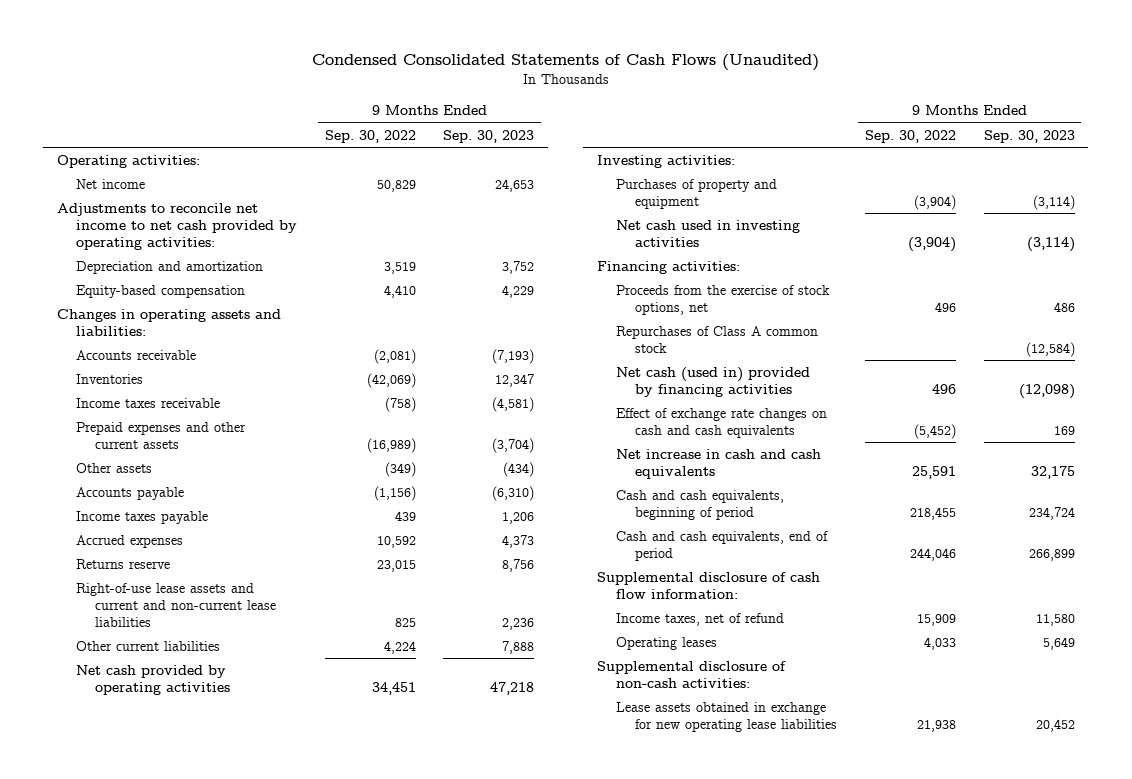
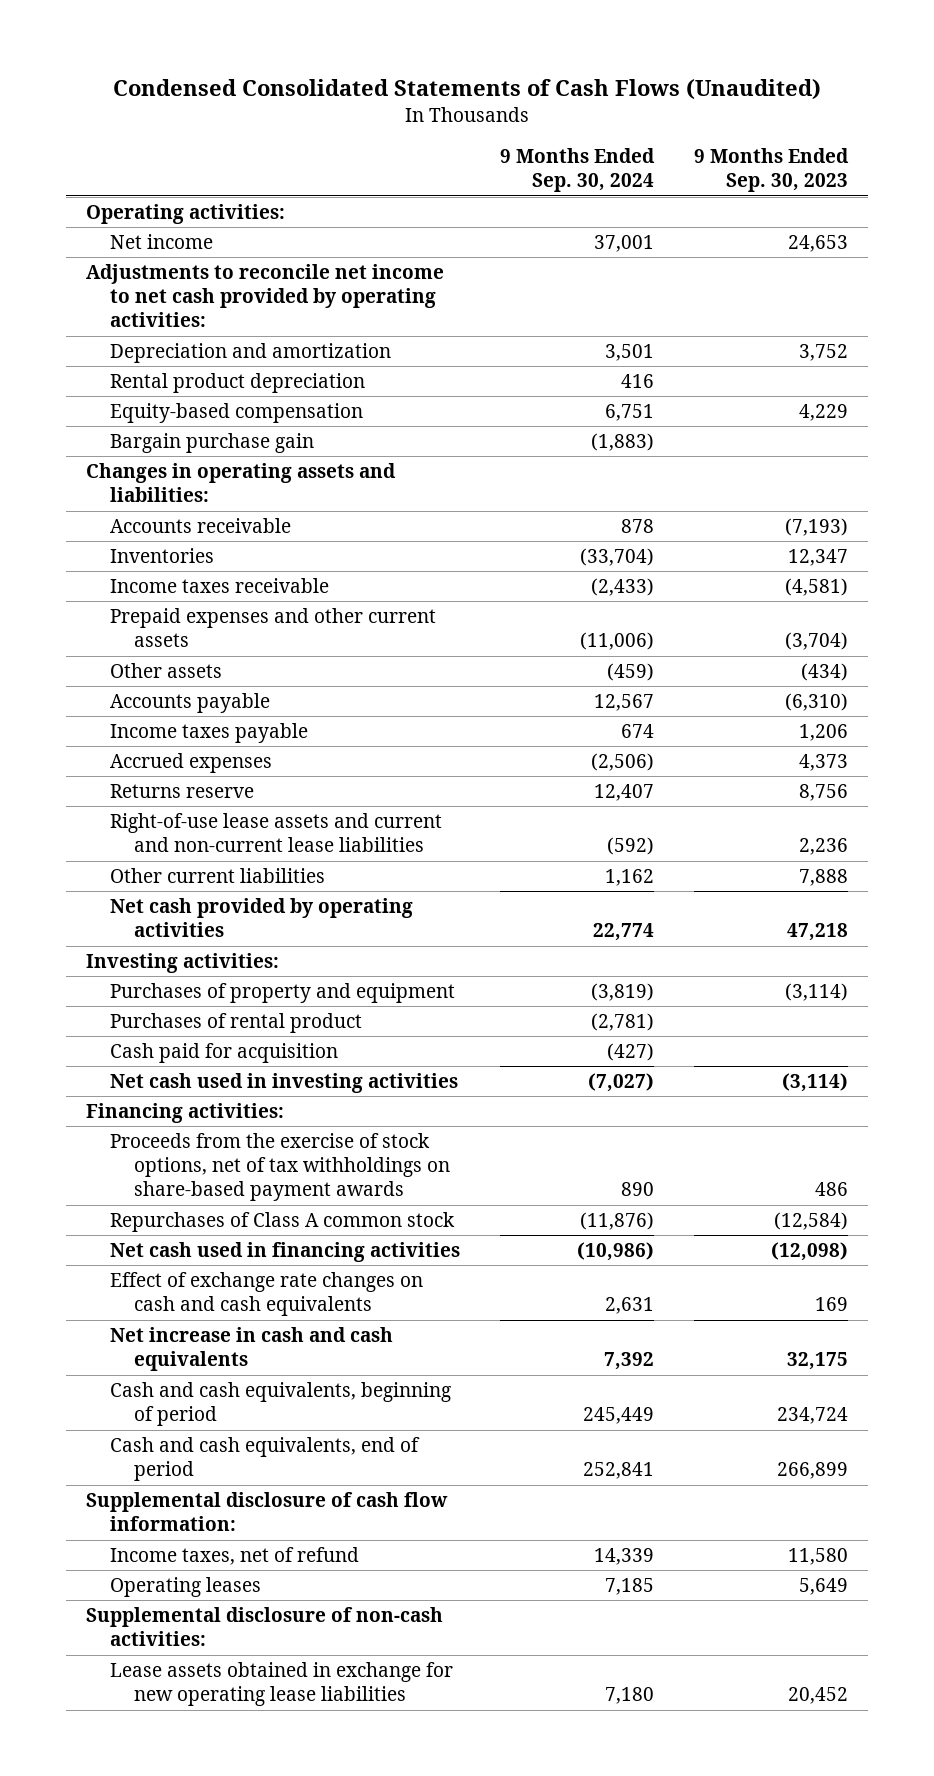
[324,129,416,143] Sep. 30, 2022 -> none
none -> [500,148,656,193] 9 Months Ended Sep. 30, 2024
none -> [110,373,366,394] Rental product depreciation
none -> [110,433,315,454] Bargain purchase gain
none -> [110,1013,363,1034] Purchases of rental product
none -> [110,1043,339,1064] Cash paid for acquisition
[616,285,831,315] Proceeds from the exercise of stock options, net -> [110,1133,451,1202] Proceeds from the exercise of stock options, net of tax withholdings on share-based payment awards
[616,367,811,397] Net cash (used in) provided by financing activities -> [110,1242,461,1263] Net cash used in financing activities

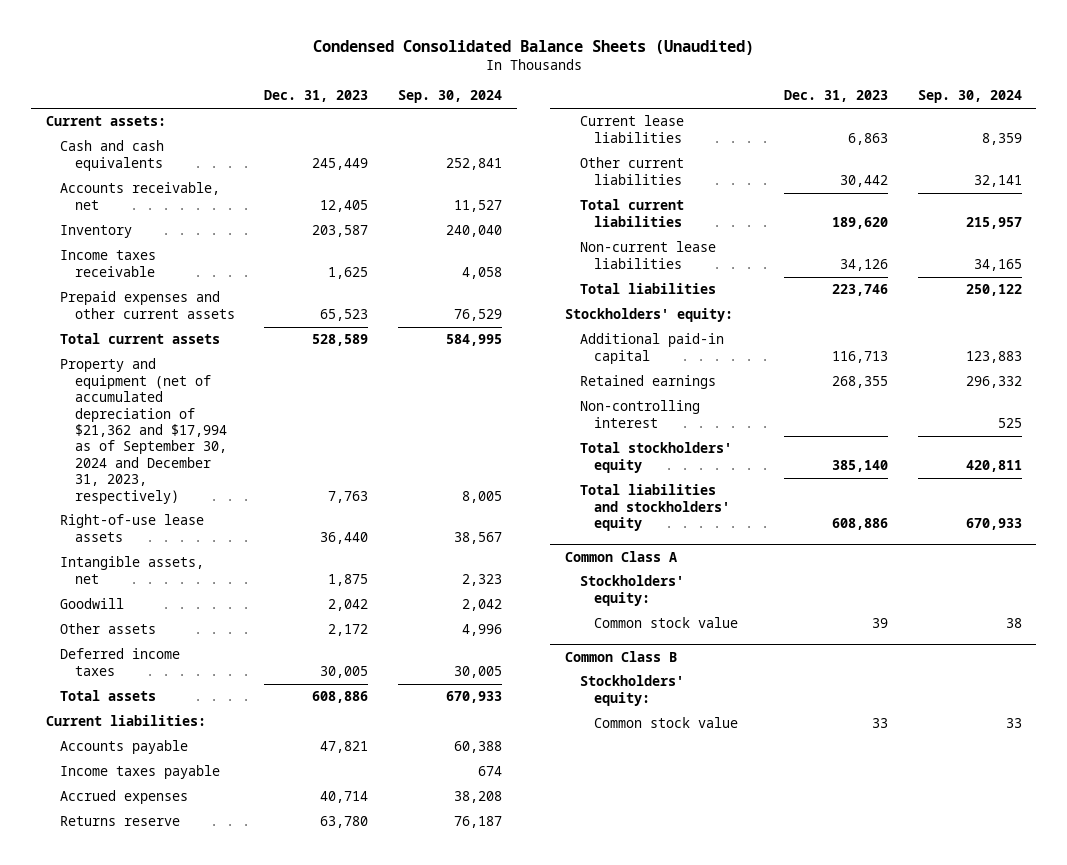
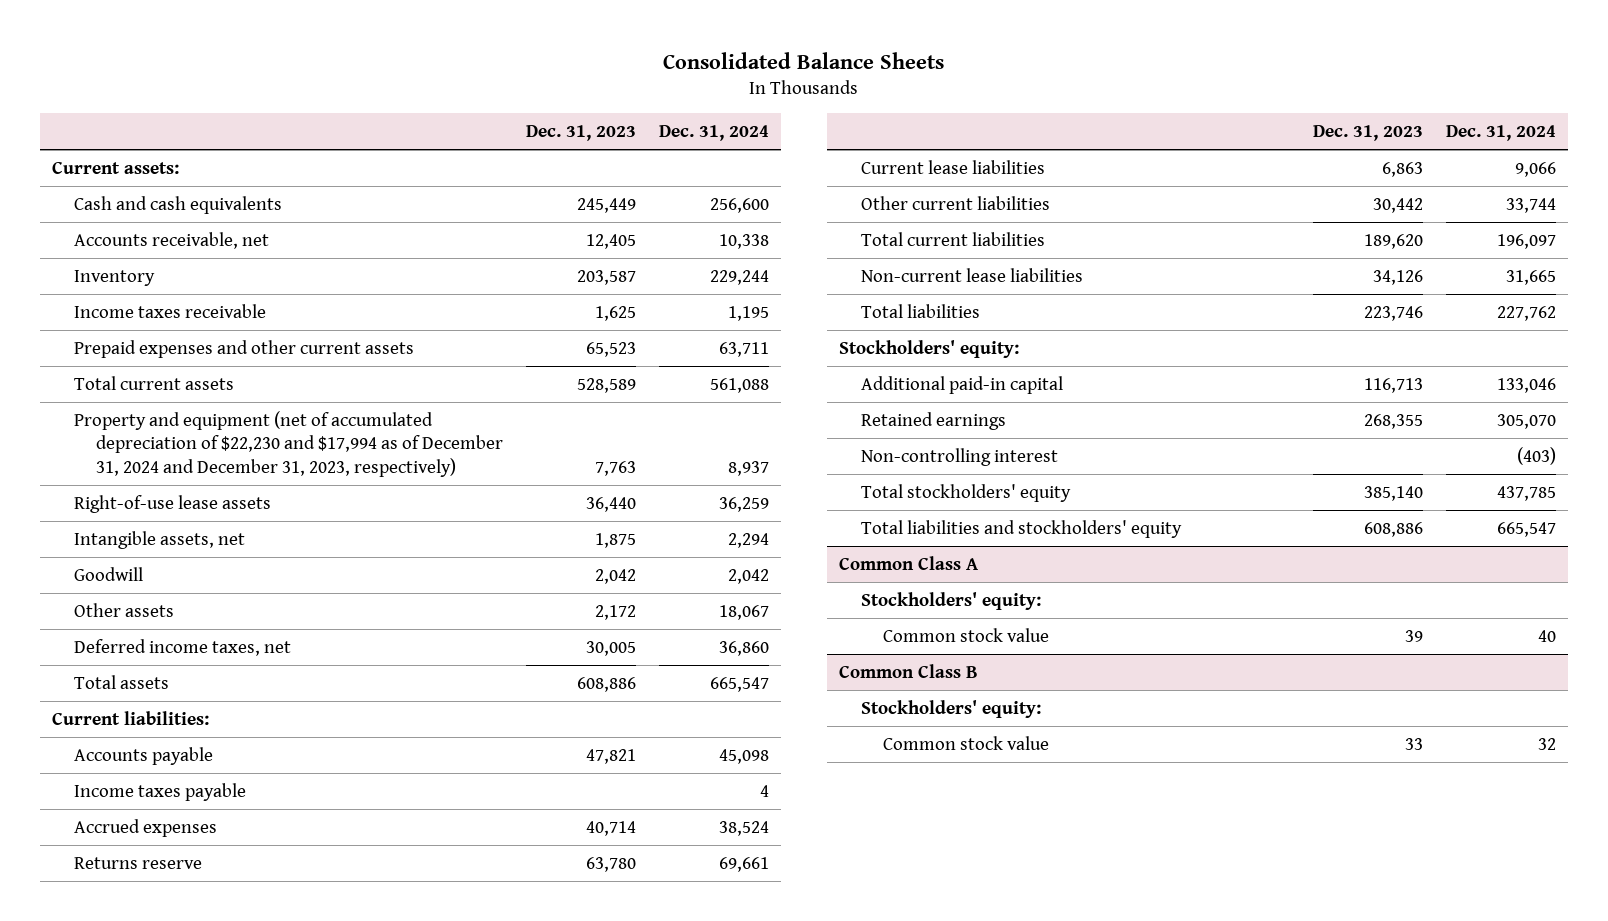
[312,39,754,55] Condensed Consolidated Balance Sheets (Unaudited) -> [662,52,944,70] Consolidated Balance Sheets
[398,90,503,104] Sep. 30, 2024 -> none
none -> [659,124,770,141] Dec. 31, 2024
[60,358,227,504] Property and equipment (net of accumulated depreciation of $21,362 and $17,994 as of September 30, 2024 and December 31, 2023, respectively) -> [73,410,503,477] Property and equipment (net of accumulated depreciation of $22,230 and $17,994 as of December 31, 2024 and December 31, 2023, respectively)
[60,648,181,676] Deferred income taxes -> [73,638,291,656] Deferred income taxes, net

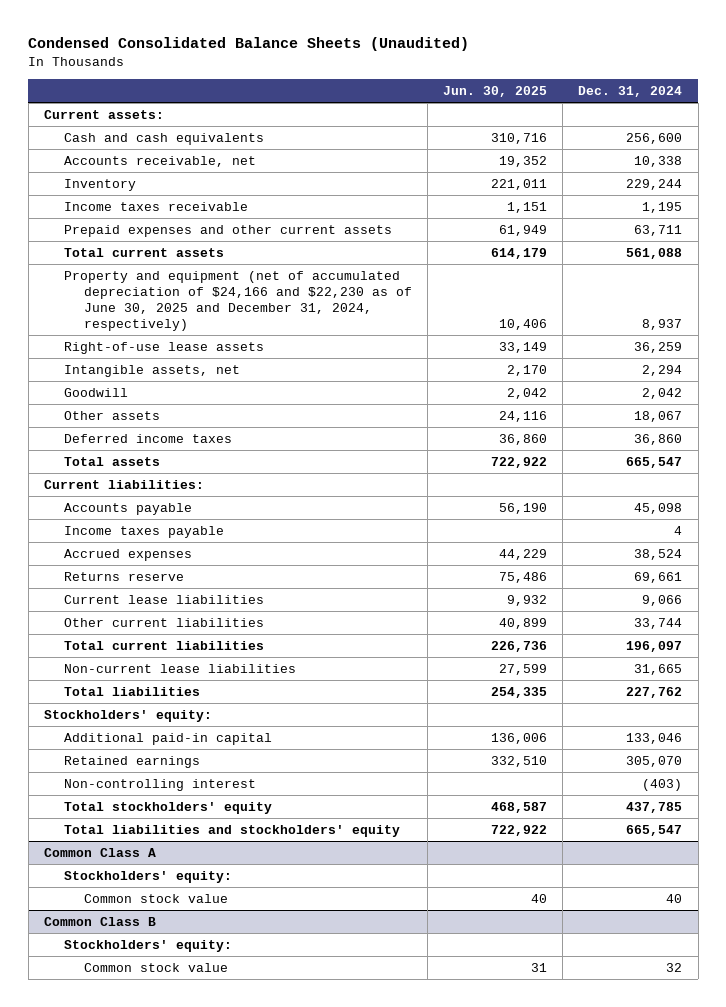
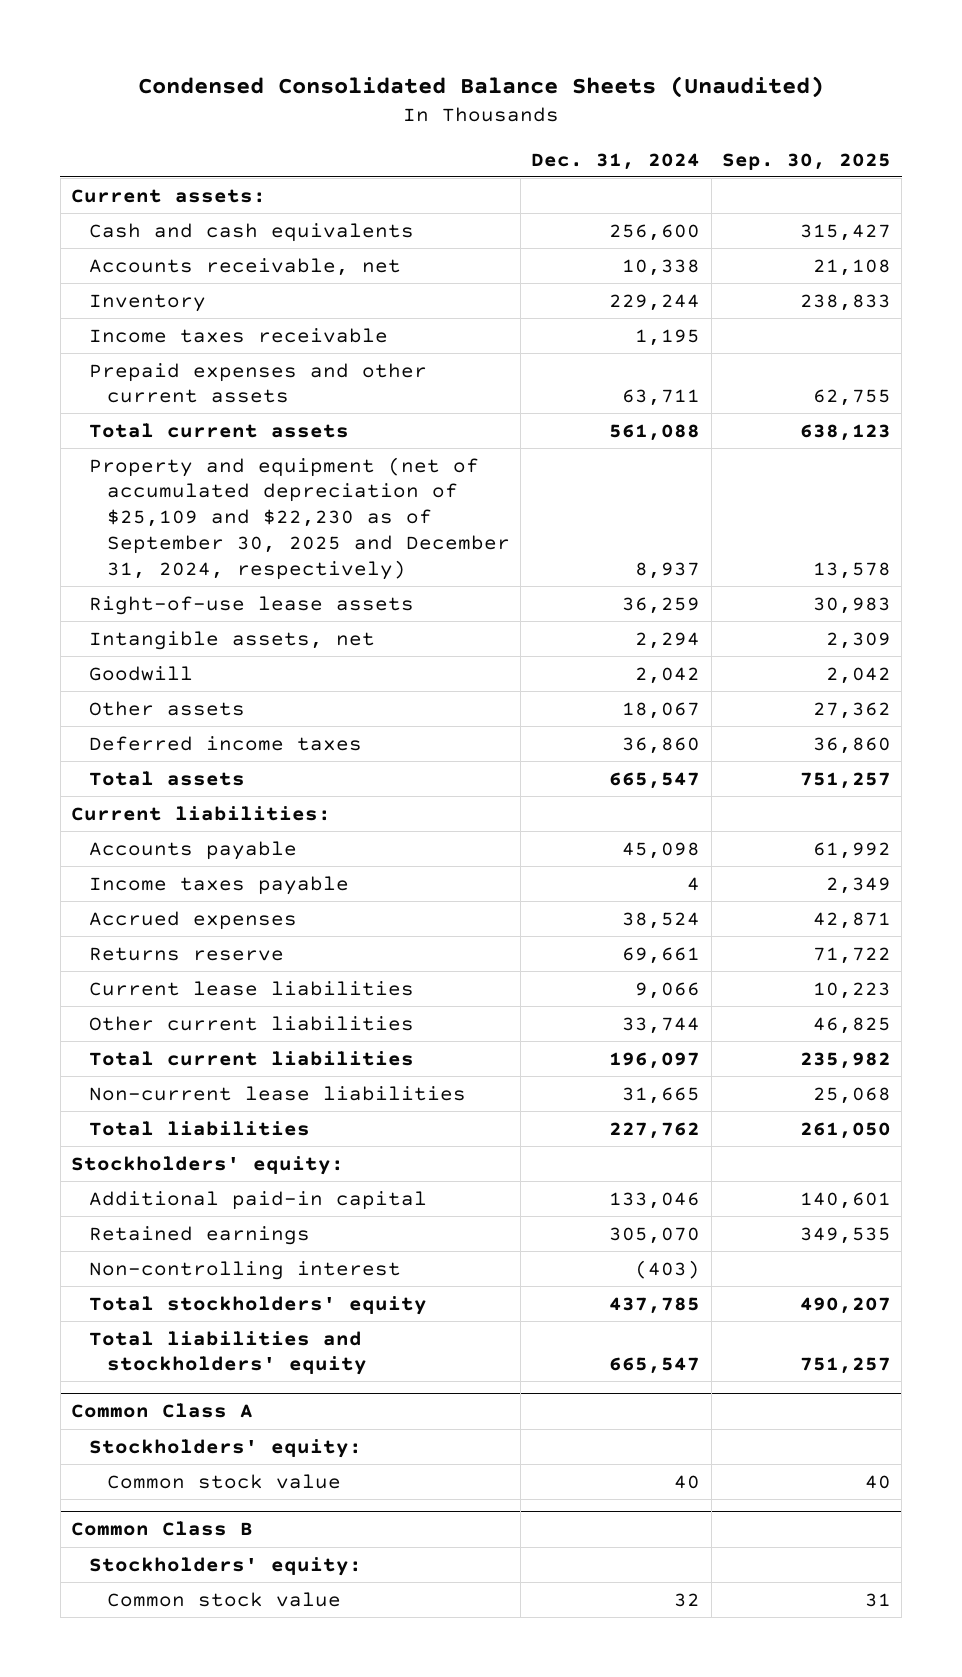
[443,85,548,97] Jun. 30, 2025 -> none
none -> [722,152,892,170] Sep. 30, 2025
[63,270,412,331] Property and equipment (net of accumulated depreciation of $24,166 and $22,230 as of June 30, 2025 and December 31, 2024, respectively) -> [89,456,510,580] Property and equipment (net of accumulated depreciation of $25,109 and $22,230 as of September 30, 2025 and December 31, 2024, respectively)

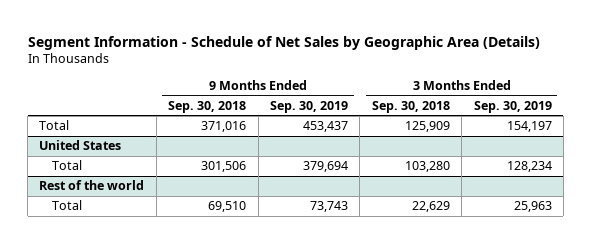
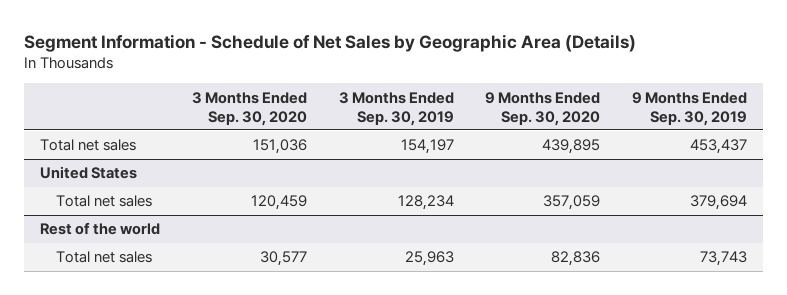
[168,100,247,113] Sep. 30, 2018 -> none
[371,100,450,113] Sep. 30, 2018 -> none
none -> [191,91,307,126] 3 Months Ended Sep. 30, 2020
none -> [485,91,601,126] 9 Months Ended Sep. 30, 2020
[39,120,70,131] Total -> [40,139,137,152] Total net sales
[52,160,83,171] Total -> [56,195,153,208] Total net sales
[52,200,83,211] Total -> [56,251,153,264] Total net sales

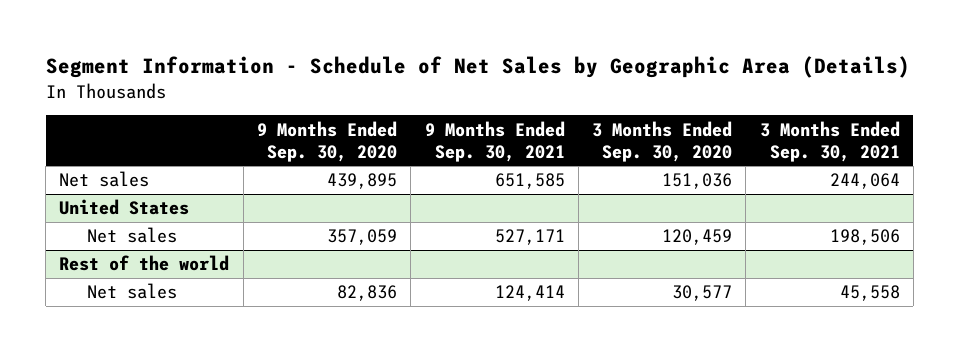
[338,91,454,126] 3 Months Ended Sep. 30, 2019 -> none
[632,91,748,126] 9 Months Ended Sep. 30, 2019 -> none
none -> [424,120,565,162] 9 Months Ended Sep. 30, 2021
none -> [759,120,900,162] 3 Months Ended Sep. 30, 2021
[40,139,137,152] Total net sales -> [59,171,150,188] Net sales
[56,195,153,208] Total net sales -> [86,227,177,244] Net sales
[56,251,153,264] Total net sales -> [86,283,177,300] Net sales

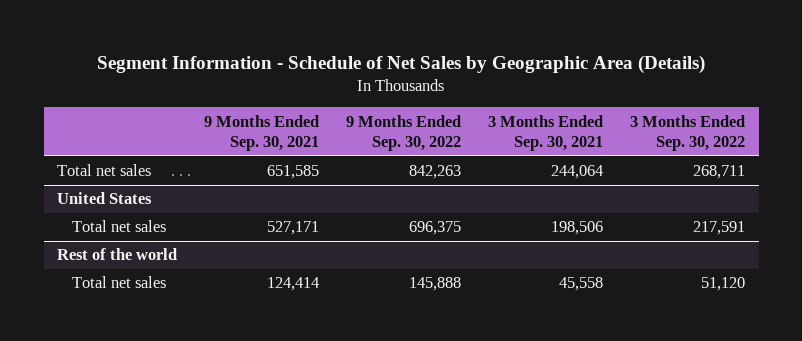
[256,120,397,162] 9 Months Ended Sep. 30, 2020 -> none
[592,120,733,162] 3 Months Ended Sep. 30, 2020 -> none
none -> [346,114,462,152] 9 Months Ended Sep. 30, 2022
none -> [630,114,746,152] 3 Months Ended Sep. 30, 2022
[59,171,150,188] Net sales -> [57,164,152,177] Total net sales
[86,227,177,244] Net sales -> [71,220,166,233] Total net sales
[86,283,177,300] Net sales -> [71,276,166,289] Total net sales

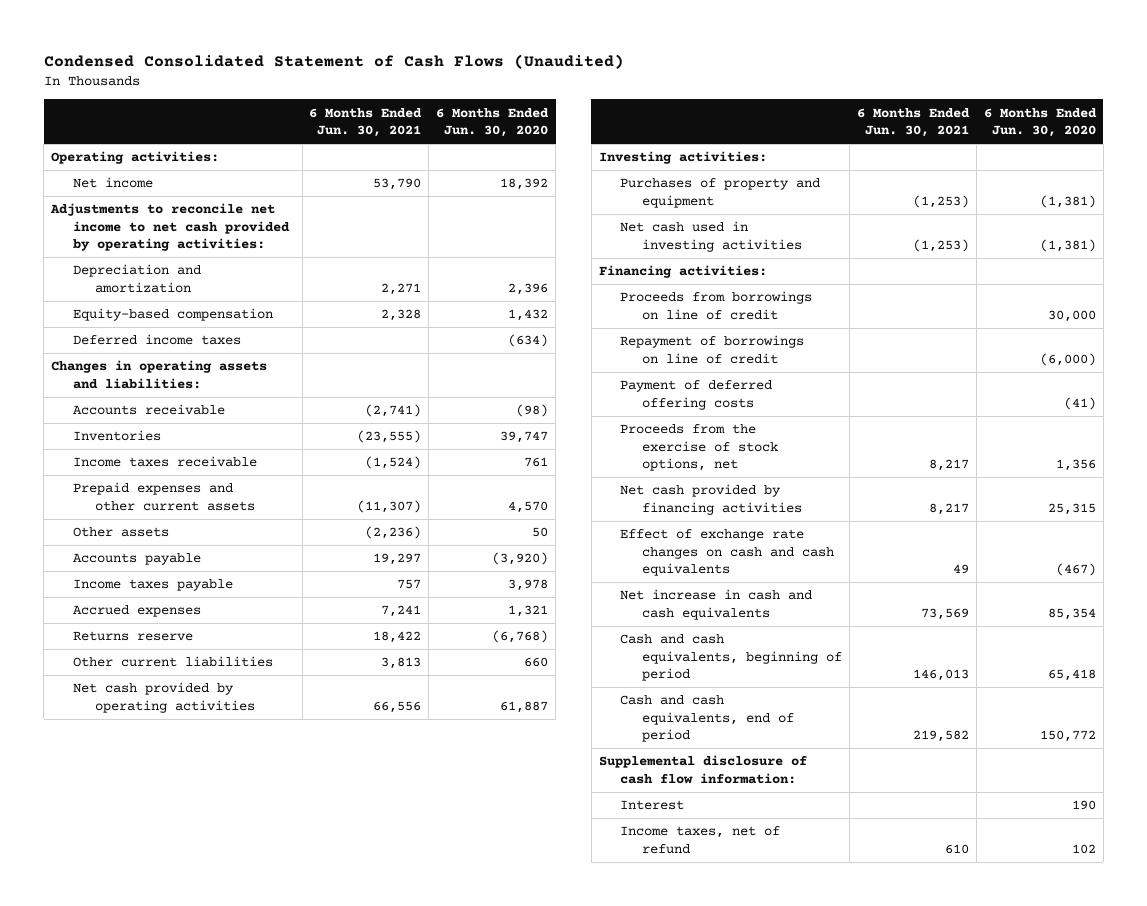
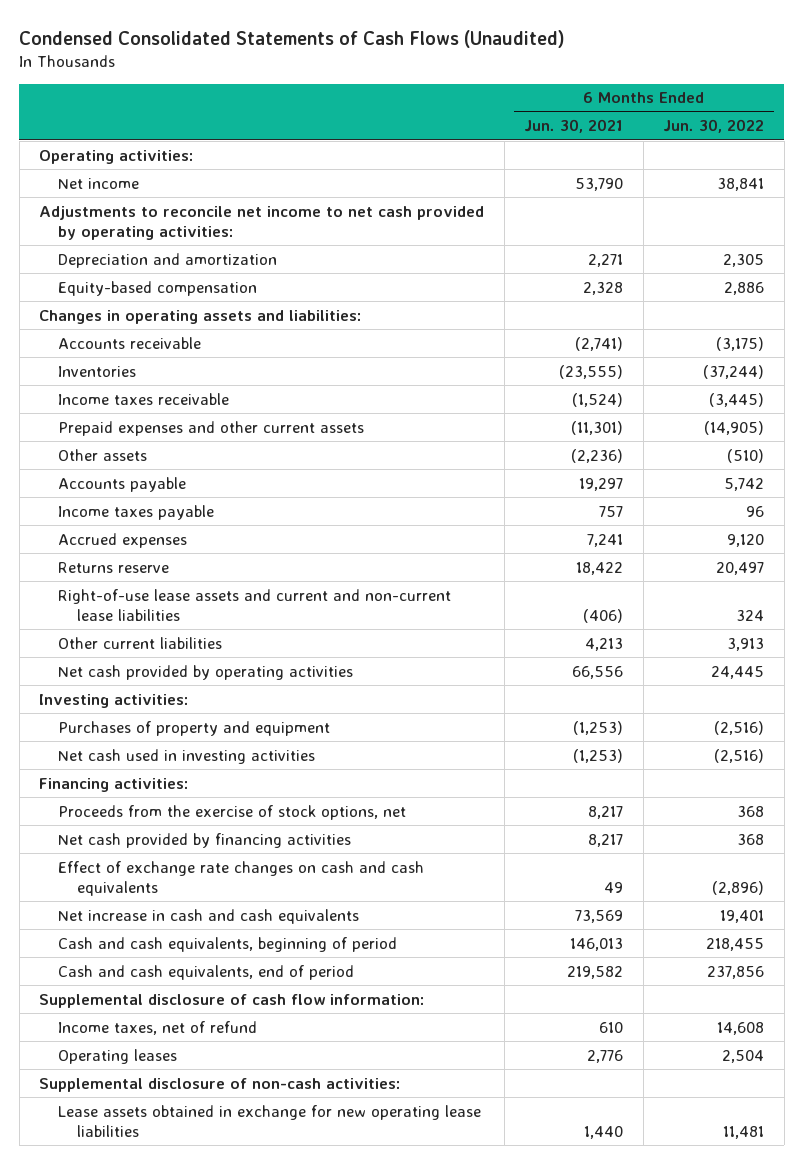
[43,53,624,69] Condensed Consolidated Statement of Cash Flows (Unaudited) -> [19,29,566,48] Condensed Consolidated Statements of Cash Flows (Unaudited)
[436,107,550,137] 6 Months Ended Jun. 30, 2020 -> none
none -> [663,119,765,134] Jun. 30, 2022
[72,334,241,346] Deferred income taxes -> none
[357,499,422,513] (11,307) -> [571,420,624,435] (11,301)
none -> [58,588,452,621] Right-of-use lease assets and current and non-current lease liabilities
[381,657,422,670] 3,813 -> [585,637,624,651] 4,213
[620,291,813,320] Proceeds from borrowings on line of credit -> none
[620,335,805,364] Repayment of borrowings on line of credit -> none
[620,380,773,410] Payment of deferred offering costs -> none
[620,800,685,811] Interest -> none
none -> [58,1048,178,1064] Operating leases
none -> [39,1077,401,1092] Supplemental disclosure of non-cash activities:
none -> [58,1104,482,1137] Lease assets obtained in exchange for new operating lease liabilities

